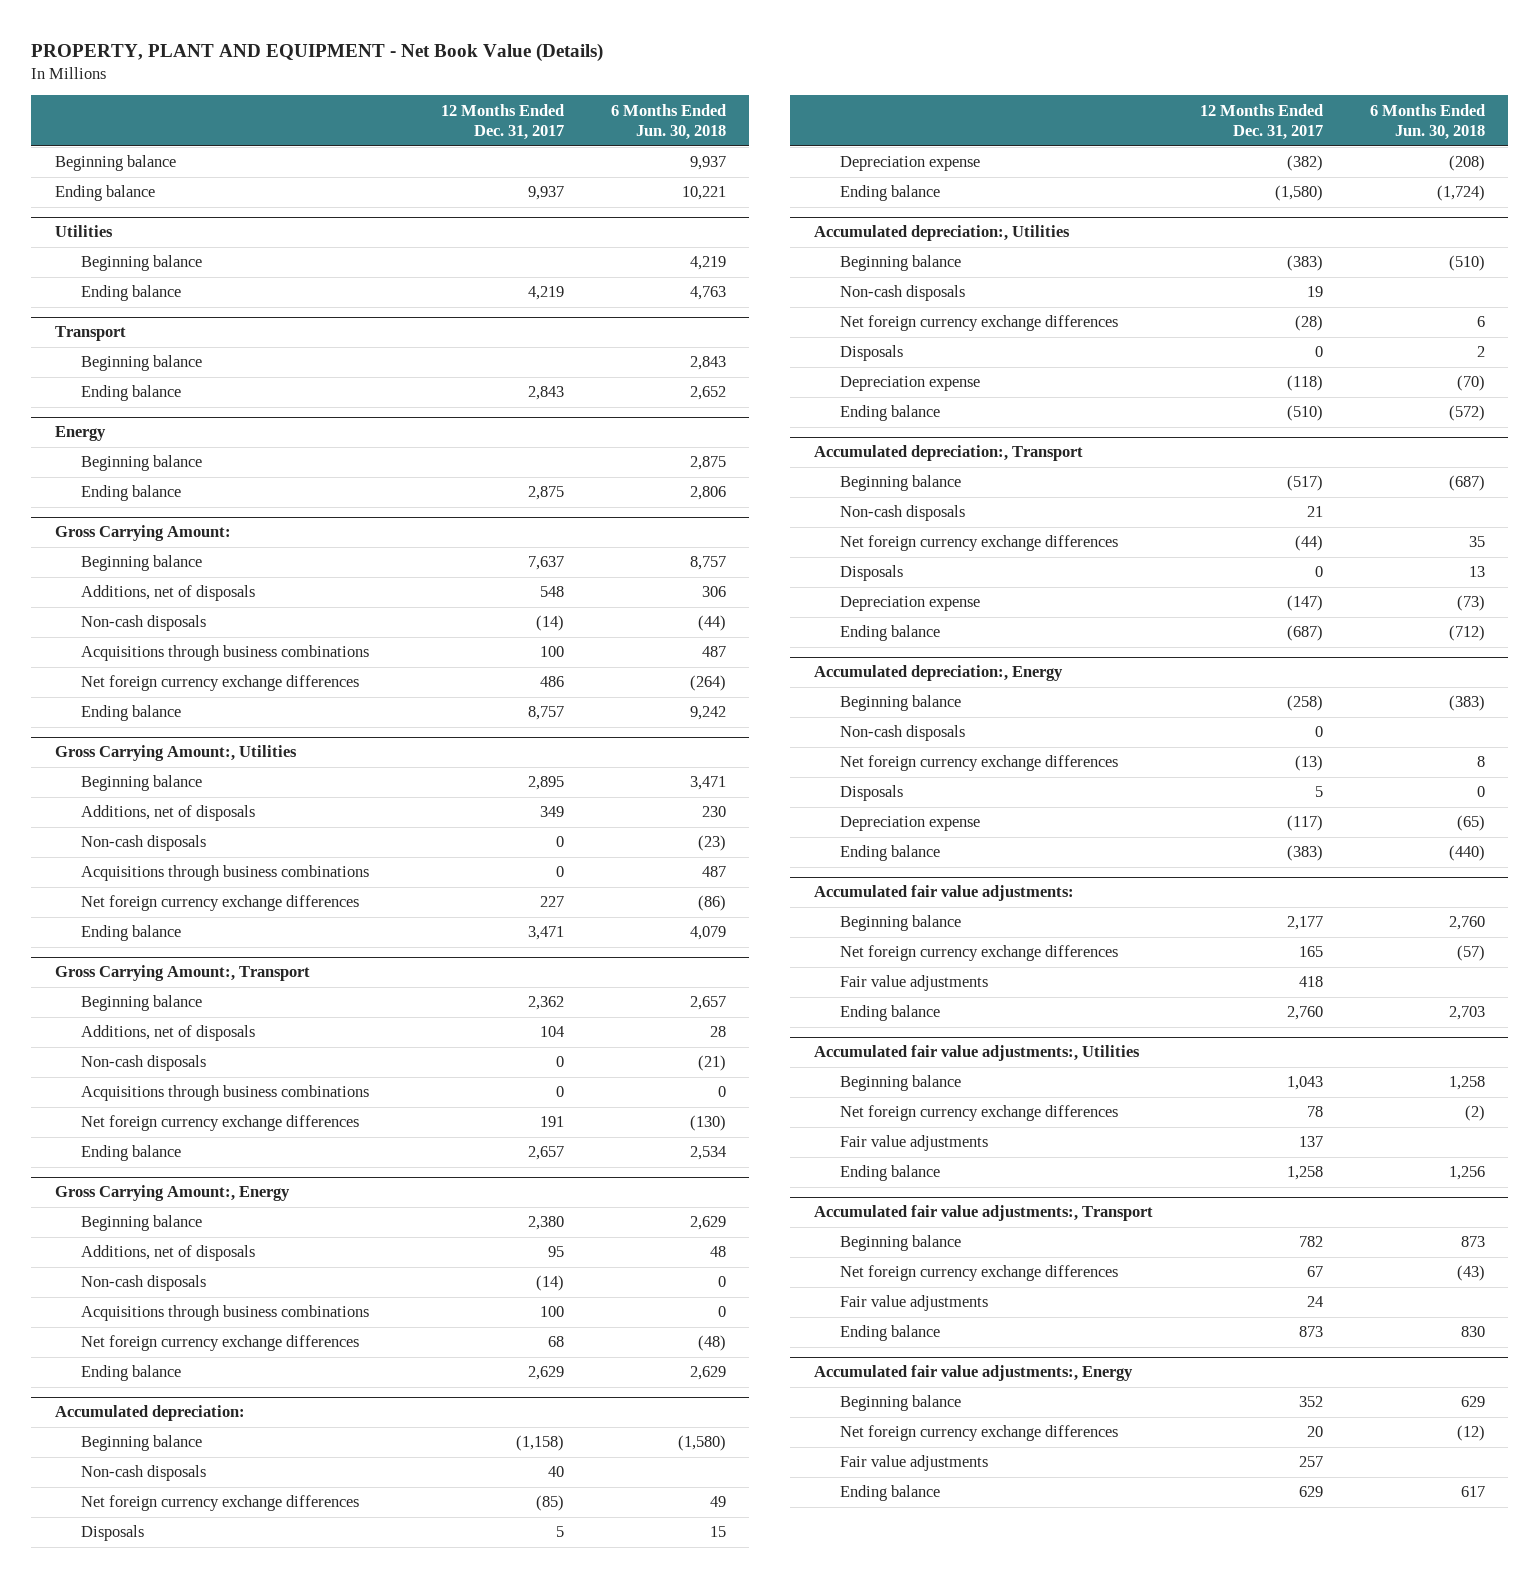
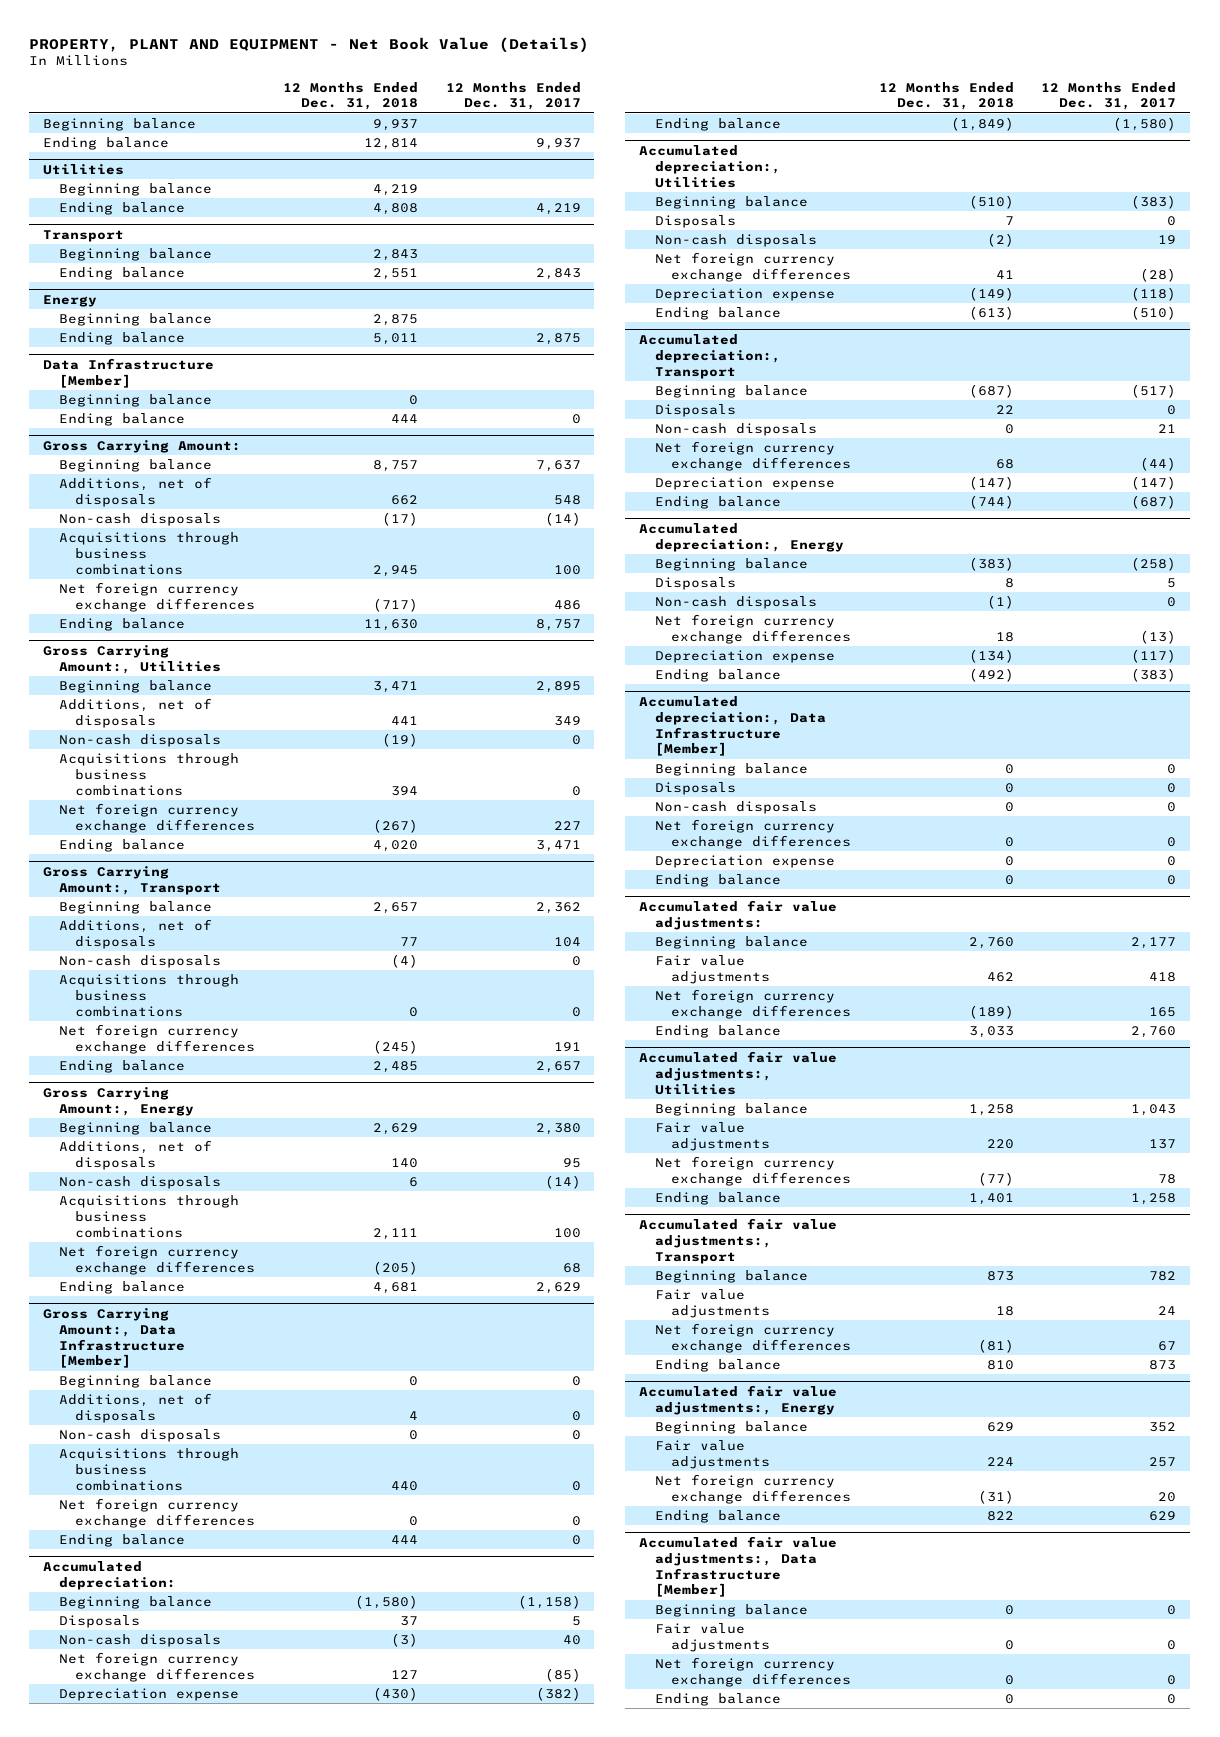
[610,103,726,141] 6 Months Ended Jun. 30, 2018 -> none
none -> [282,81,418,111] 12 Months Ended Dec. 31, 2018
none -> [43,357,215,388] Data Infrastructure [Member]
none -> [59,394,213,408] Beginning balance
none -> [59,413,186,427] Ending balance
none -> [43,1307,186,1369] Gross Carrying Amount:, Data Infrastructure [Member]
none -> [59,1375,213,1389] Beginning balance
none -> [59,1393,213,1423] Additions, net of disposals
none -> [59,1429,222,1443] Non-cash disposals
none -> [59,1448,240,1491] Acquisitions through business combinations
none -> [59,1498,256,1528] Net foreign currency exchange differences
none -> [59,1534,186,1548] Ending balance
[80,1525,144,1542] Disposals -> [59,1615,141,1629] Disposals
[839,345,903,362] Disposals -> [655,215,737,229] Disposals
[839,565,903,582] Disposals -> [655,404,737,418] Disposals
[839,785,903,802] Disposals -> [655,577,737,591] Disposals
none -> [639,695,827,757] Accumulated depreciation:, Data Infrastructure [Member]
none -> [655,763,809,777] Beginning balance
none -> [655,782,737,796] Disposals
none -> [655,801,818,815] Non-cash disposals
none -> [655,819,852,849] Net foreign currency exchange differences
none -> [655,855,836,869] Depreciation expense
none -> [655,874,782,888] Ending balance
[839,945,1118,962] Net foreign currency exchange differences -> [655,989,852,1019] Net foreign currency exchange differences
[839,1105,1118,1122] Net foreign currency exchange differences -> [655,1156,852,1186] Net foreign currency exchange differences
[839,1265,1118,1282] Net foreign currency exchange differences -> [655,1323,852,1353] Net foreign currency exchange differences
[839,1425,1118,1442] Net foreign currency exchange differences -> [655,1474,852,1504] Net foreign currency exchange differences
none -> [639,1535,838,1598] Accumulated fair value adjustments:, Data Infrastructure [Member]
none -> [655,1604,809,1618] Beginning balance
none -> [655,1623,771,1652] Fair value adjustments
none -> [655,1657,852,1687] Net foreign currency exchange differences
none -> [655,1693,782,1707] Ending balance

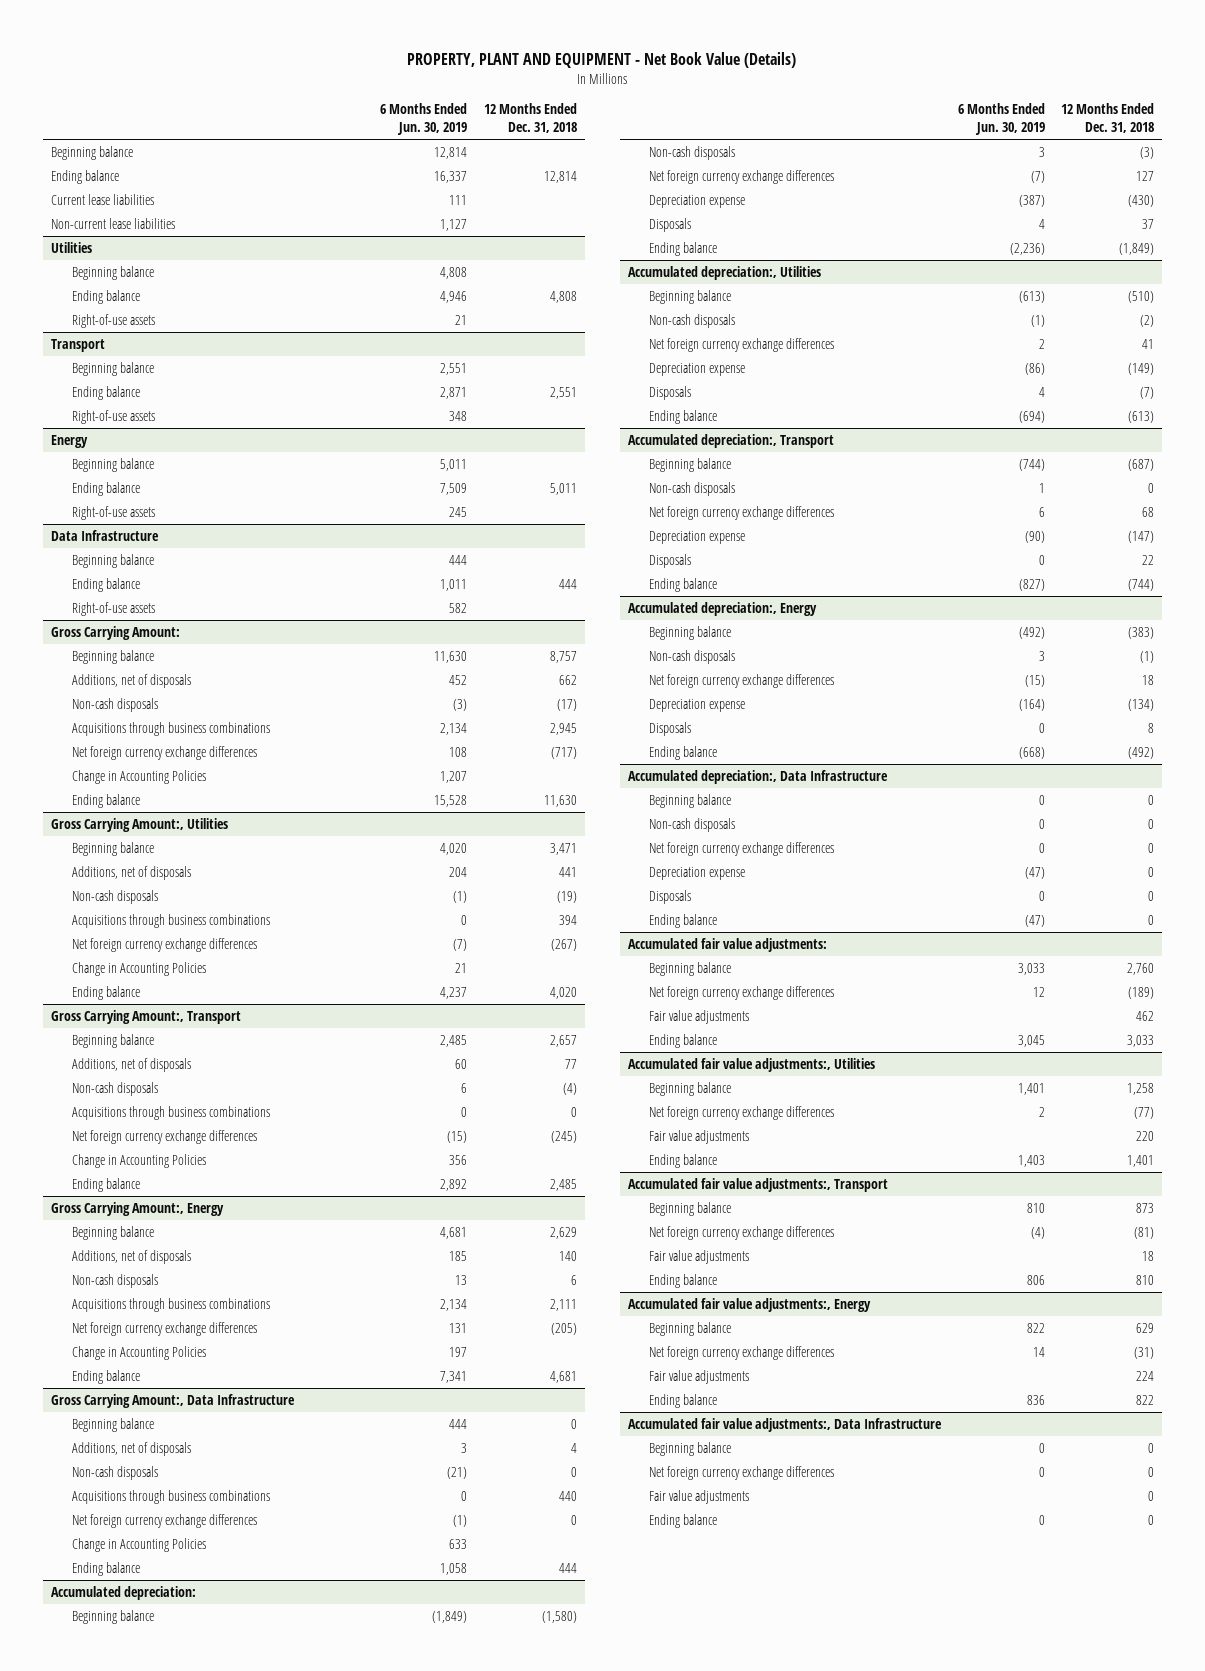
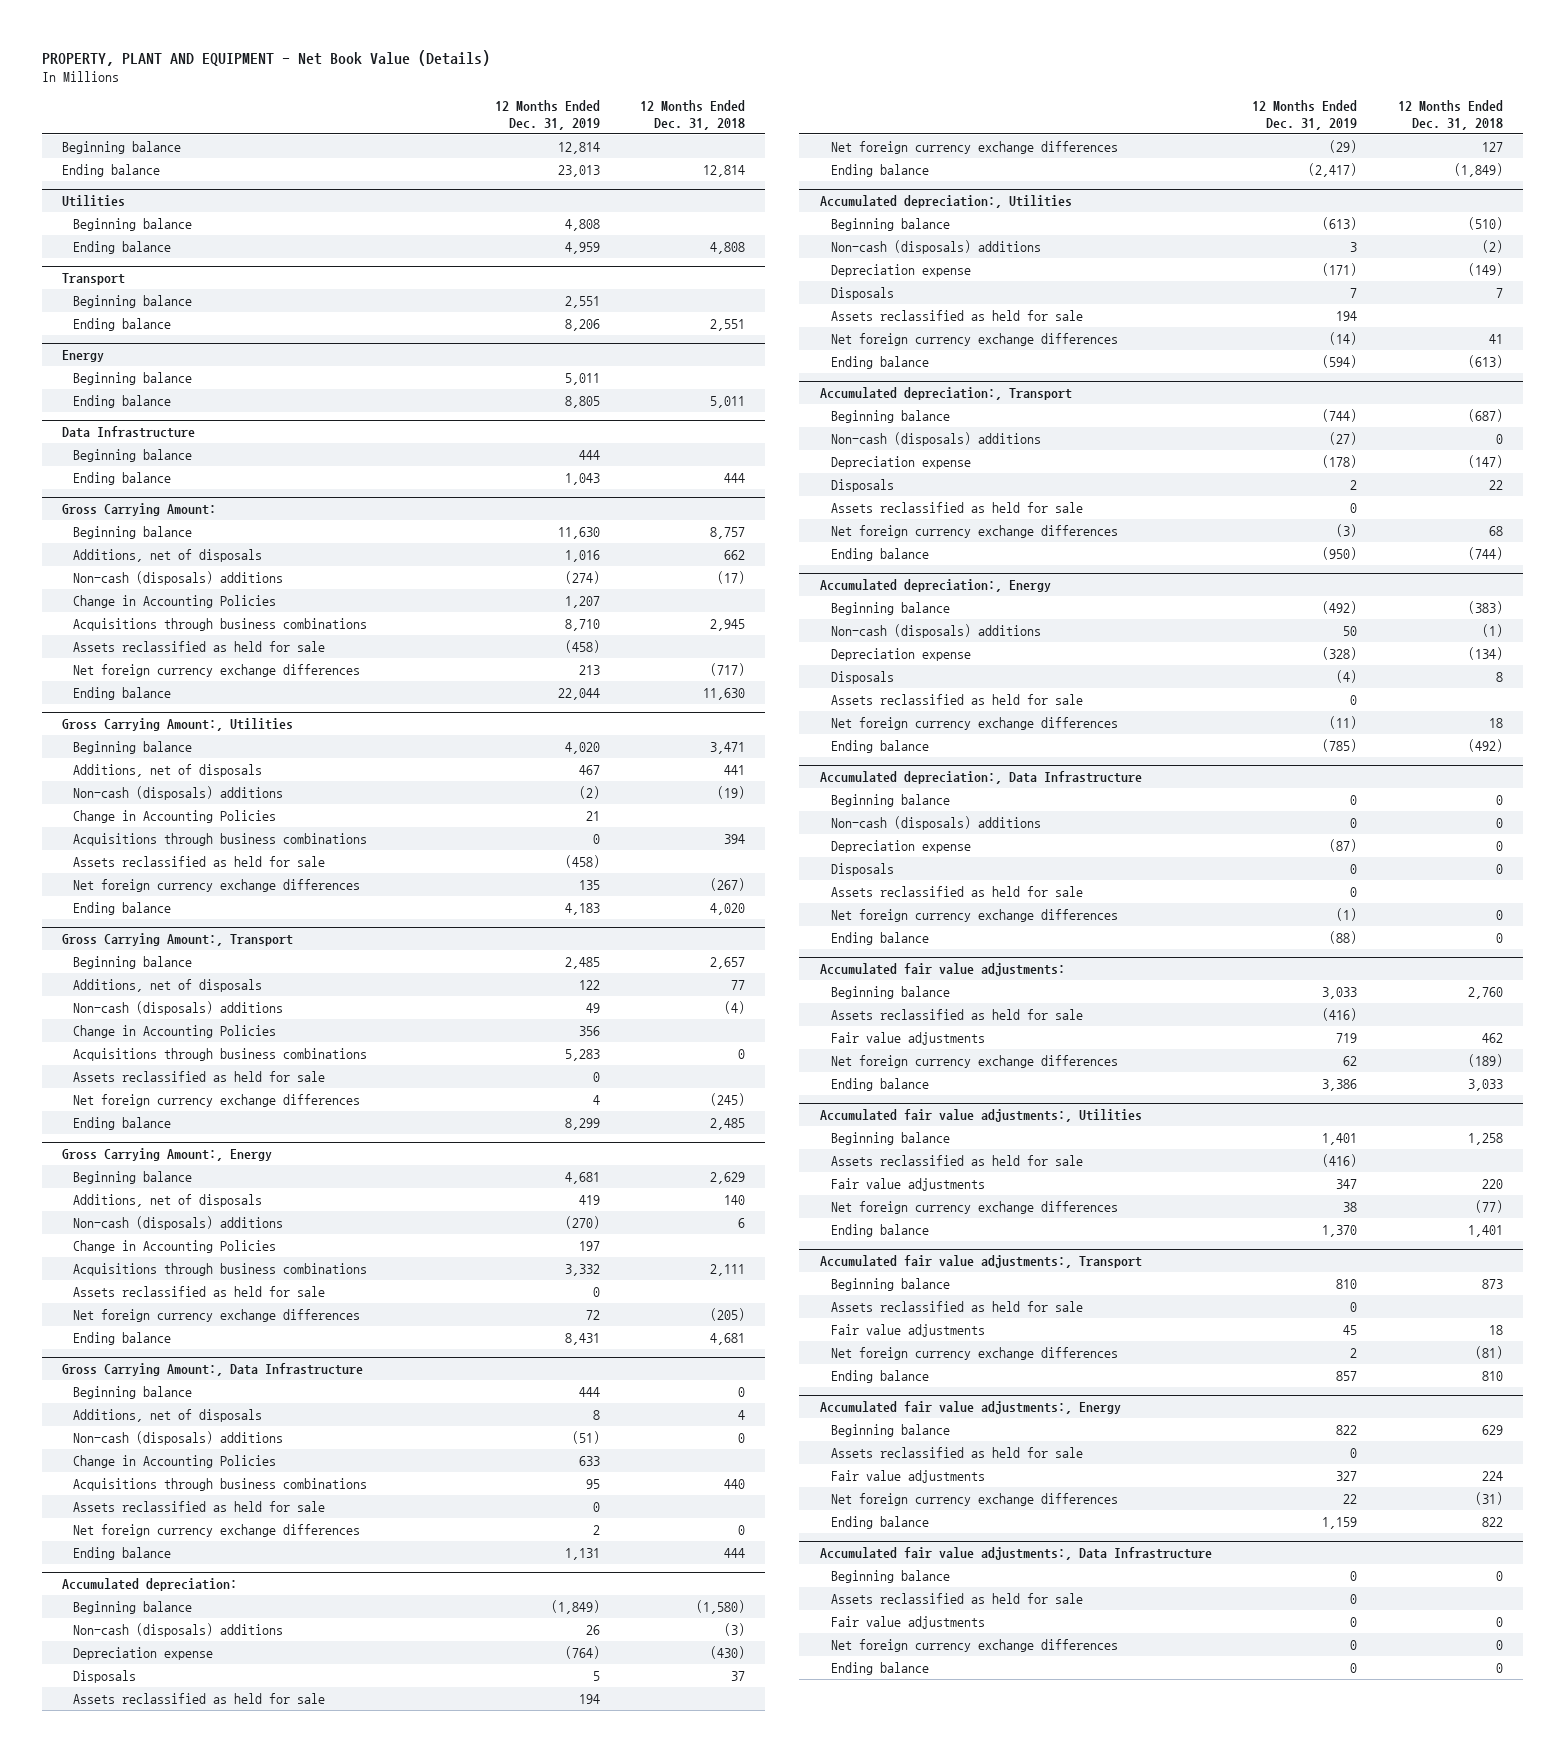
[380,103,468,136] 6 Months Ended Jun. 30, 2019 -> none
none -> [494,100,600,130] 12 Months Ended Dec. 31, 2019
[51,193,155,205] Current lease liabilities -> none
[51,217,176,229] Non-current lease liabilities -> none
[72,313,156,328] Right-of-use assets -> none
[72,409,156,424] Right-of-use assets -> none
[72,505,156,520] Right-of-use assets -> none
[72,601,156,616] Right-of-use assets -> none
[72,697,159,712] Non-cash disposals -> [72,570,283,585] Non-cash (disposals) additions
[72,769,207,784] Change in Accounting Policies -> [72,594,276,608] Change in Accounting Policies
none -> [72,640,325,652] Assets reclassified as held for sale
[72,889,159,904] Non-cash disposals -> [72,785,283,800] Non-cash (disposals) additions
[72,961,207,976] Change in Accounting Policies -> [72,809,276,823] Change in Accounting Policies
none -> [72,855,325,867] Assets reclassified as held for sale
[72,1081,159,1096] Non-cash disposals -> [72,1000,283,1015] Non-cash (disposals) additions
[72,1153,207,1168] Change in Accounting Policies -> [72,1024,276,1038] Change in Accounting Policies
none -> [72,1070,325,1082] Assets reclassified as held for sale
[72,1273,159,1288] Non-cash disposals -> [72,1215,283,1230] Non-cash (disposals) additions
[72,1345,207,1360] Change in Accounting Policies -> [72,1239,276,1253] Change in Accounting Policies
none -> [72,1285,325,1297] Assets reclassified as held for sale
[72,1465,159,1480] Non-cash disposals -> [72,1430,283,1445] Non-cash (disposals) additions
[72,1537,207,1552] Change in Accounting Policies -> [72,1454,276,1468] Change in Accounting Policies
none -> [72,1500,325,1512] Assets reclassified as held for sale
[649,145,736,160] Non-cash disposals -> [72,1622,283,1637] Non-cash (disposals) additions
none -> [72,1692,325,1704] Assets reclassified as held for sale
[649,169,835,184] Net foreign currency exchange differences -> [830,140,1118,154] Net foreign currency exchange differences
[649,313,736,328] Non-cash disposals -> [830,239,1041,254] Non-cash (disposals) additions
[1139,386,1154,399] (7) -> [1496,287,1504,298] 7
none -> [830,309,1083,321] Assets reclassified as held for sale
[649,337,835,352] Net foreign currency exchange differences -> [830,332,1118,346] Net foreign currency exchange differences
[649,481,736,496] Non-cash disposals -> [830,431,1041,446] Non-cash (disposals) additions
none -> [830,501,1083,513] Assets reclassified as held for sale
[649,505,835,520] Net foreign currency exchange differences -> [830,524,1118,538] Net foreign currency exchange differences
[649,649,736,664] Non-cash disposals -> [830,623,1041,638] Non-cash (disposals) additions
none -> [830,693,1083,705] Assets reclassified as held for sale
[649,673,835,688] Net foreign currency exchange differences -> [830,716,1118,730] Net foreign currency exchange differences
[649,817,736,832] Non-cash disposals -> [830,815,1041,830] Non-cash (disposals) additions
none -> [830,885,1083,897] Assets reclassified as held for sale
[649,841,835,856] Net foreign currency exchange differences -> [830,908,1118,922] Net foreign currency exchange differences
none -> [830,1008,1083,1020] Assets reclassified as held for sale
[649,985,835,1000] Net foreign currency exchange differences -> [830,1054,1118,1068] Net foreign currency exchange differences
none -> [830,1154,1083,1166] Assets reclassified as held for sale
[649,1105,835,1120] Net foreign currency exchange differences -> [830,1200,1118,1214] Net foreign currency exchange differences
none -> [830,1300,1083,1312] Assets reclassified as held for sale
[649,1225,835,1240] Net foreign currency exchange differences -> [830,1346,1118,1360] Net foreign currency exchange differences
none -> [830,1446,1083,1458] Assets reclassified as held for sale
[649,1345,835,1360] Net foreign currency exchange differences -> [830,1492,1118,1506] Net foreign currency exchange differences
none -> [830,1592,1083,1604] Assets reclassified as held for sale
[649,1465,835,1480] Net foreign currency exchange differences -> [830,1638,1118,1652] Net foreign currency exchange differences

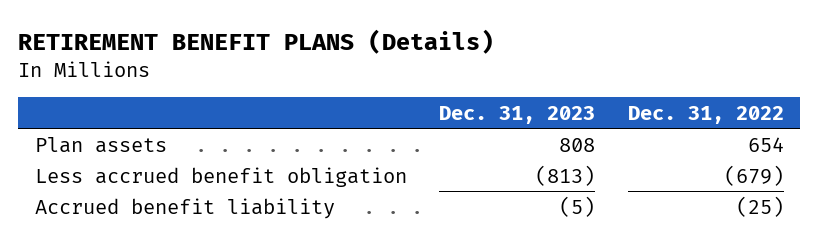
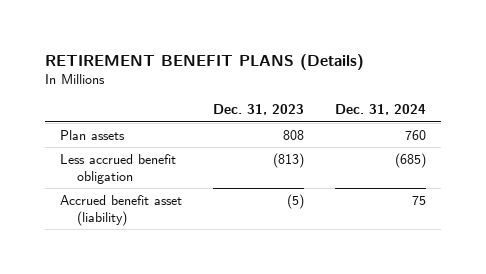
[627,105,784,124] Dec. 31, 2022 -> none
none -> [335,104,427,116] Dec. 31, 2024
[34,197,335,219] Accrued benefit liability -> [60,194,183,226] Accrued benefit asset (liability)

